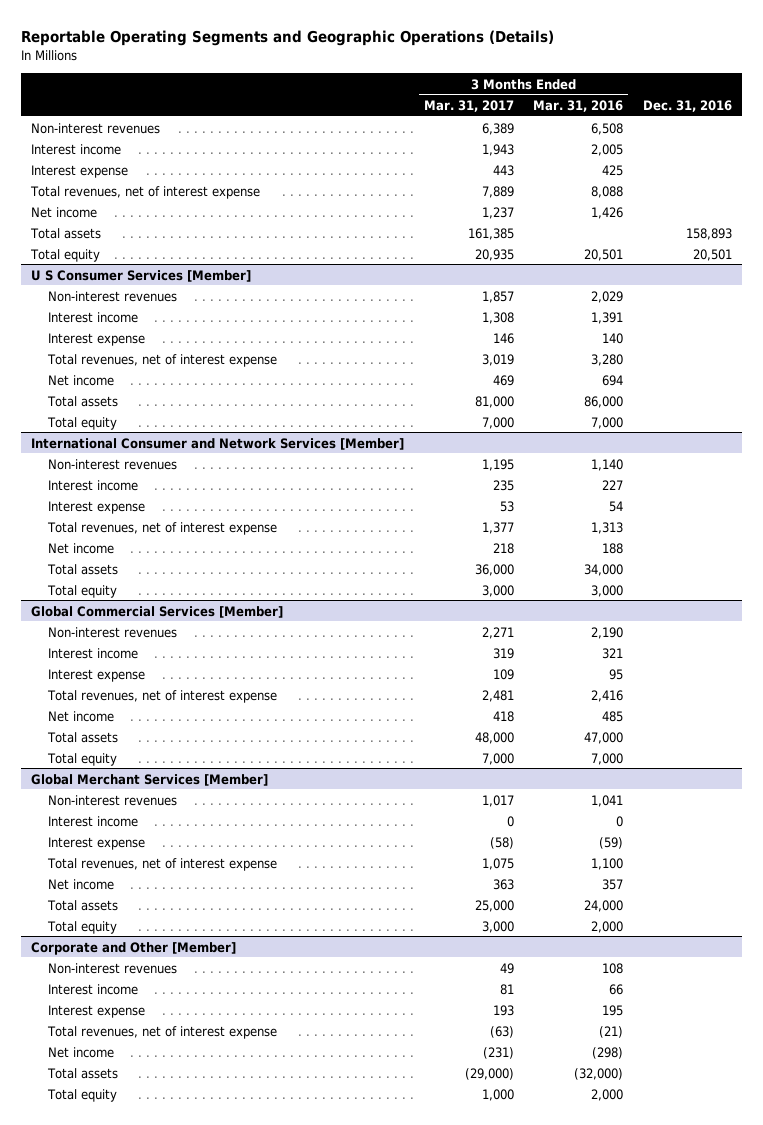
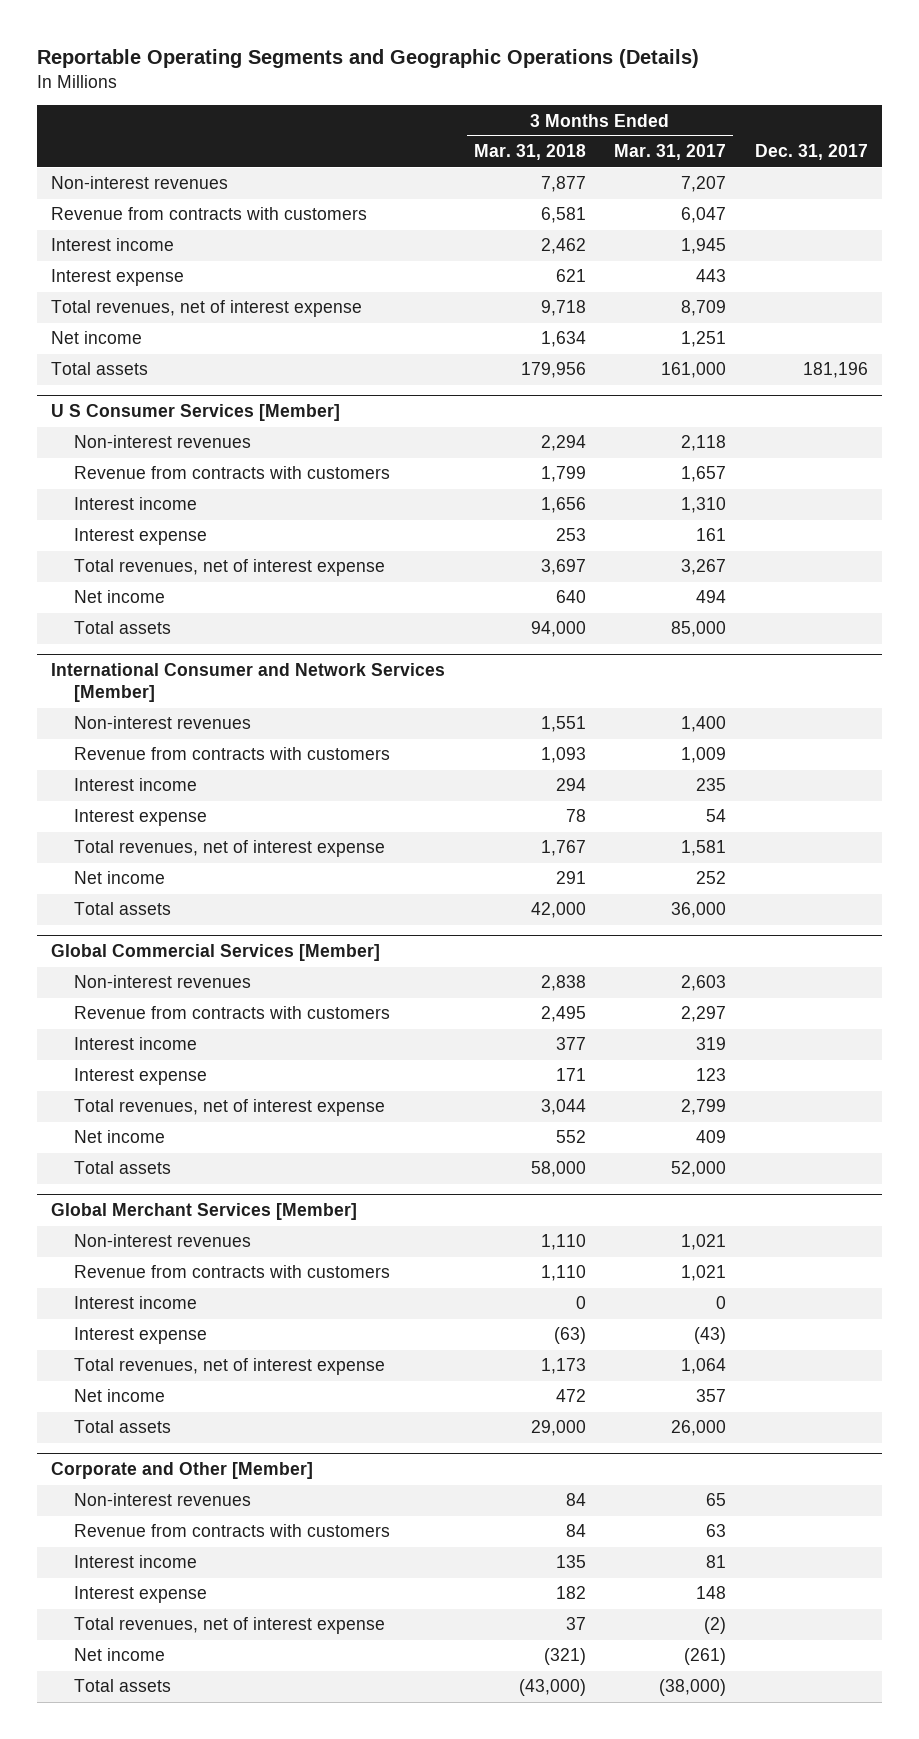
[533,100,624,113] Mar. 31, 2016 -> none
[643,100,733,113] Dec. 31, 2016 -> none
none -> [473,144,586,161] Mar. 31, 2018
none -> [754,144,868,161] Dec. 31, 2017
[481,122,514,135] 6,389 -> [681,176,727,193] 7,207
none -> [51,207,368,221] Revenue from contracts with customers
[481,143,514,156] 1,943 -> [681,238,727,255] 1,945
[30,248,101,262] Total equity -> none
[481,185,514,198] 7,889 -> [681,300,727,317] 8,709
[481,206,514,219] 1,237 -> [681,331,727,348] 1,251
[467,227,514,240] 161,385 -> [661,362,727,379] 161,000
[46,416,117,430] Total equity -> none
[481,290,514,303] 1,857 -> [681,435,727,452] 2,118
none -> [73,466,390,480] Revenue from contracts with customers
[481,311,514,324] 1,308 -> [681,497,727,514] 1,310
[492,332,514,344] 146 -> [696,528,727,542] 161
[481,353,514,366] 3,019 -> [681,559,727,576] 3,267
[492,374,514,386] 469 -> [696,590,727,604] 494
[474,395,514,408] 81,000 -> [671,621,727,638] 85,000
[481,458,514,471] 1,195 -> [681,716,727,733] 1,400
none -> [73,747,390,761] Revenue from contracts with customers
[499,500,514,512] 53 -> [706,809,727,823] 54
[481,521,514,534] 1,377 -> [681,840,727,857] 1,581
[492,542,514,554] 218 -> [696,871,727,885] 252
[46,584,117,598] Total equity -> none
[481,626,514,639] 2,271 -> [681,975,727,992] 2,603
none -> [73,1006,390,1020] Revenue from contracts with customers
[46,752,117,766] Total equity -> none
[492,668,514,680] 109 -> [696,1068,727,1082] 123
[481,689,514,702] 2,481 -> [681,1099,727,1116] 2,799
[492,710,514,722] 418 -> [696,1130,727,1144] 409
[474,731,514,744] 48,000 -> [671,1161,727,1178] 52,000
[481,794,514,807] 1,017 -> [681,1234,727,1251] 1,021
none -> [73,1265,390,1279] Revenue from contracts with customers
[46,920,117,934] Total equity -> none
[489,836,514,849] (58) -> [694,1327,727,1345] (43)
[481,857,514,870] 1,075 -> [681,1358,727,1375] 1,064
[492,878,514,890] 363 -> [696,1389,727,1403] 357
[474,899,514,912] 25,000 -> [671,1420,727,1437] 26,000
[499,962,514,974] 49 -> [706,1493,727,1507] 65
none -> [73,1524,390,1538] Revenue from contracts with customers
[46,1088,117,1102] Total equity -> none
[492,1004,514,1016] 193 -> [696,1586,727,1600] 148
[489,1025,514,1038] (63) -> [704,1617,727,1635] (2)
[482,1046,514,1059] (231) -> [684,1648,727,1666] (261)
[464,1067,514,1080] (29,000) -> [659,1679,727,1697] (38,000)

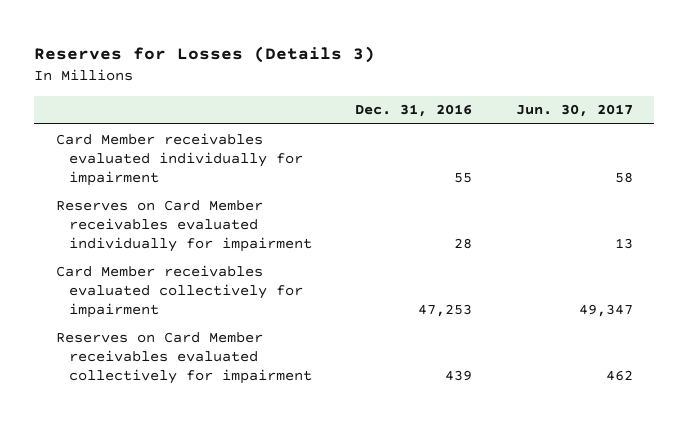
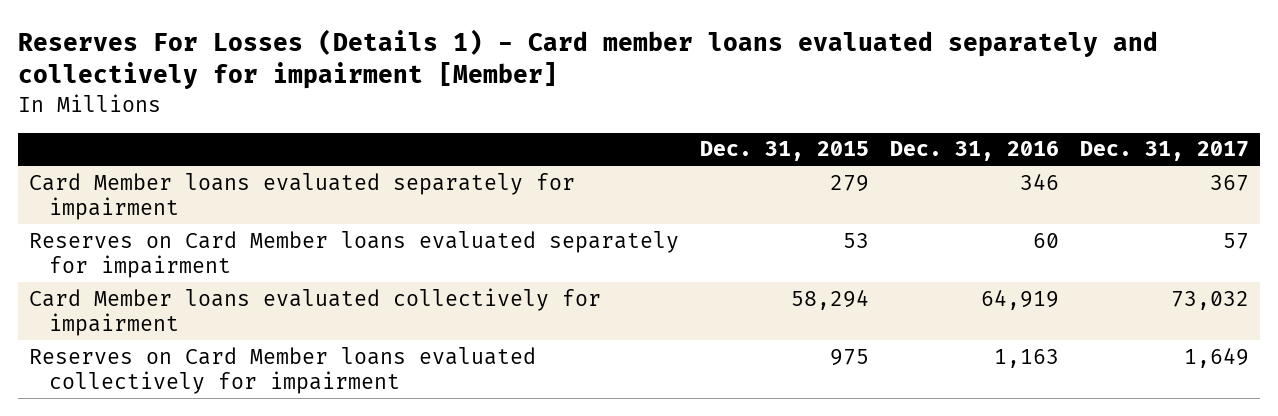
[34,45,376,63] Reserves for Losses (Details 3) -> [18,28,1159,90] Reserves For Losses (Details 1) - Card member loans evaluated separately and collectively for impairment [Member]
[515,104,633,118] Jun. 30, 2017 -> none
none -> [699,141,869,162] Dec. 31, 2015
none -> [1079,141,1249,162] Dec. 31, 2017
[56,132,303,186] Card Member receivables evaluated individually for impairment -> [28,172,575,221] Card Member loans evaluated separately for impairment
[454,172,473,183] 55 -> [1019,172,1059,190] 346
[56,199,312,252] Reserves on Card Member receivables evaluated individually for impairment -> [28,230,679,279] Reserves on Card Member loans evaluated separately for impairment
[454,237,473,249] 28 -> [1032,232,1059,248] 60
[56,264,303,318] Card Member receivables evaluated collectively for impairment -> [28,287,601,337] Card Member loans evaluated collectively for impairment
[418,303,473,317] 47,253 -> [980,288,1059,310] 64,919
[56,331,312,384] Reserves on Card Member receivables evaluated collectively for impairment -> [28,346,536,395] Reserves on Card Member loans evaluated collectively for impairment
[445,369,473,381] 439 -> [993,348,1059,368] 1,163

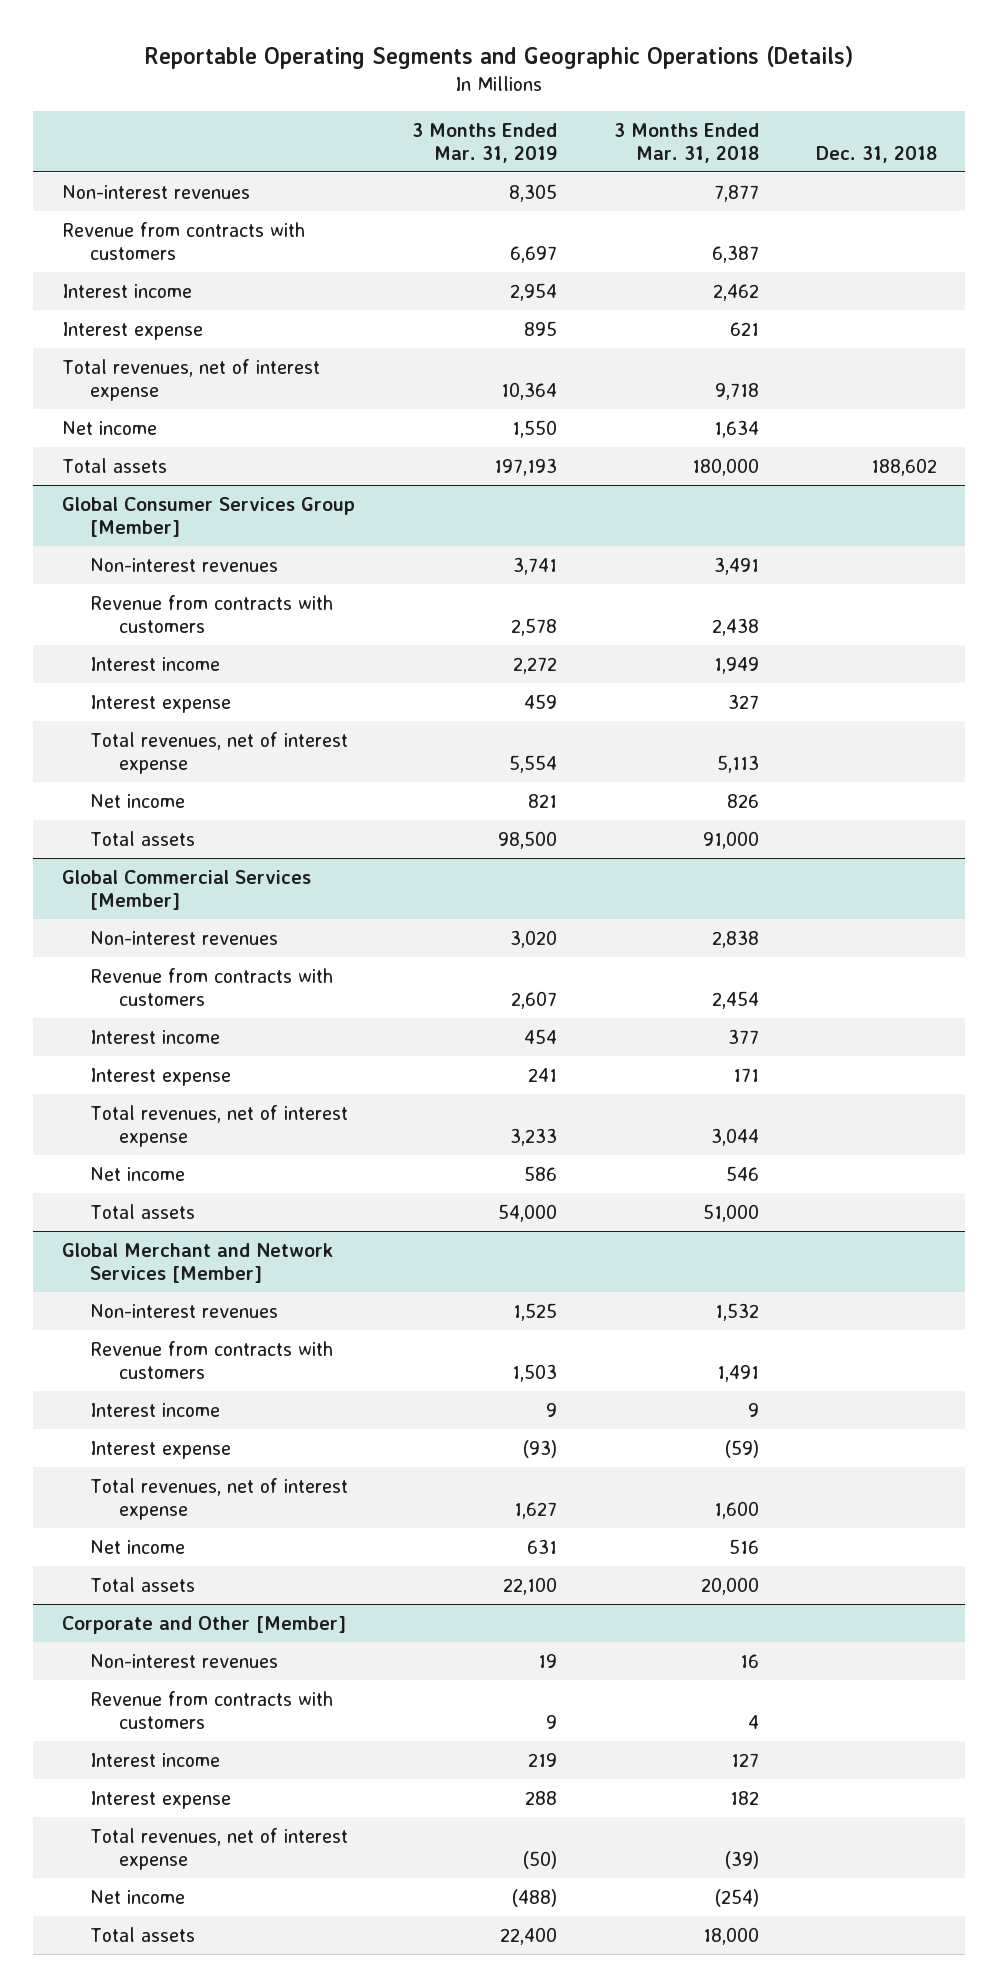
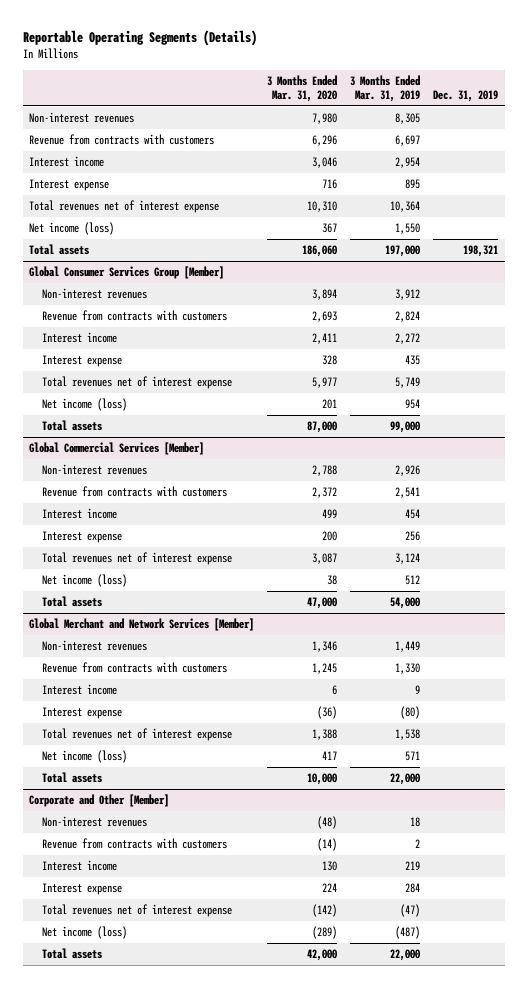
[144,46,854,70] Reportable Operating Segments and Geographic Operations (Details) -> [22,29,257,46] Reportable Operating Segments (Details)
[613,122,759,163] 3 Months Ended Mar. 31, 2018 -> none
[815,145,937,163] Dec. 31, 2018 -> none
none -> [267,74,338,103] 3 Months Ended Mar. 31, 2020
none -> [433,90,499,103] Dec. 31, 2019
[61,358,320,401] Total revenues, net of interest expense -> [29,200,220,214] Total revenues net of interest expense
[61,420,157,435] Net income -> [29,222,115,236] Net income (loss)
[493,457,557,476] 197,193 -> [385,245,421,258] 197,000
[512,556,557,575] 3,741 -> [395,289,421,301] 3,912
[510,617,557,636] 2,578 -> [395,311,421,323] 2,824
[523,693,557,709] 459 -> [405,355,421,366] 435
[90,731,349,774] Total revenues, net of interest expense -> [41,376,232,390] Total revenues net of interest expense
[508,754,557,773] 5,554 -> [395,377,421,389] 5,749
[90,793,186,808] Net income -> [41,398,127,412] Net income (loss)
[527,793,557,808] 821 -> [405,399,421,410] 954
[497,830,557,849] 98,500 -> [390,421,421,434] 99,000
[509,929,557,948] 3,020 -> [395,465,421,477] 2,926
[510,990,557,1009] 2,607 -> [395,487,421,499] 2,541
[527,1067,557,1082] 241 -> [405,531,421,542] 256
[90,1104,349,1147] Total revenues, net of interest expense -> [41,552,232,566] Total revenues net of interest expense
[509,1127,557,1146] 3,233 -> [395,553,421,565] 3,124
[90,1166,186,1181] Net income -> [41,574,127,588] Net income (loss)
[523,1165,557,1181] 586 -> [405,575,421,586] 512
[512,1302,557,1321] 1,525 -> [395,641,421,653] 1,449
[511,1363,557,1382] 1,503 -> [395,663,421,675] 1,330
[522,1439,557,1458] (93) -> [400,706,421,720] (80)
[90,1477,349,1520] Total revenues, net of interest expense -> [41,728,232,742] Total revenues net of interest expense
[513,1501,557,1519] 1,627 -> [395,729,421,741] 1,538
[90,1539,186,1554] Net income -> [41,750,127,764] Net income (loss)
[526,1538,557,1554] 631 -> [405,751,421,762] 571
[502,1576,557,1595] 22,100 -> [390,773,421,786] 22,000
[537,1653,557,1668] 19 -> [410,817,421,828] 18
[545,1714,557,1729] 9 -> [415,839,421,849] 2
[524,1790,557,1805] 288 -> [405,883,421,894] 284
[90,1827,349,1870] Total revenues, net of interest expense -> [41,904,232,918] Total revenues net of interest expense
[522,1850,557,1869] (50) -> [400,904,421,918] (47)
[90,1889,186,1904] Net income -> [41,926,127,940] Net income (loss)
[511,1888,557,1907] (488) -> [395,926,421,940] (487)
[499,1926,557,1945] 22,400 -> [390,949,421,962] 22,000

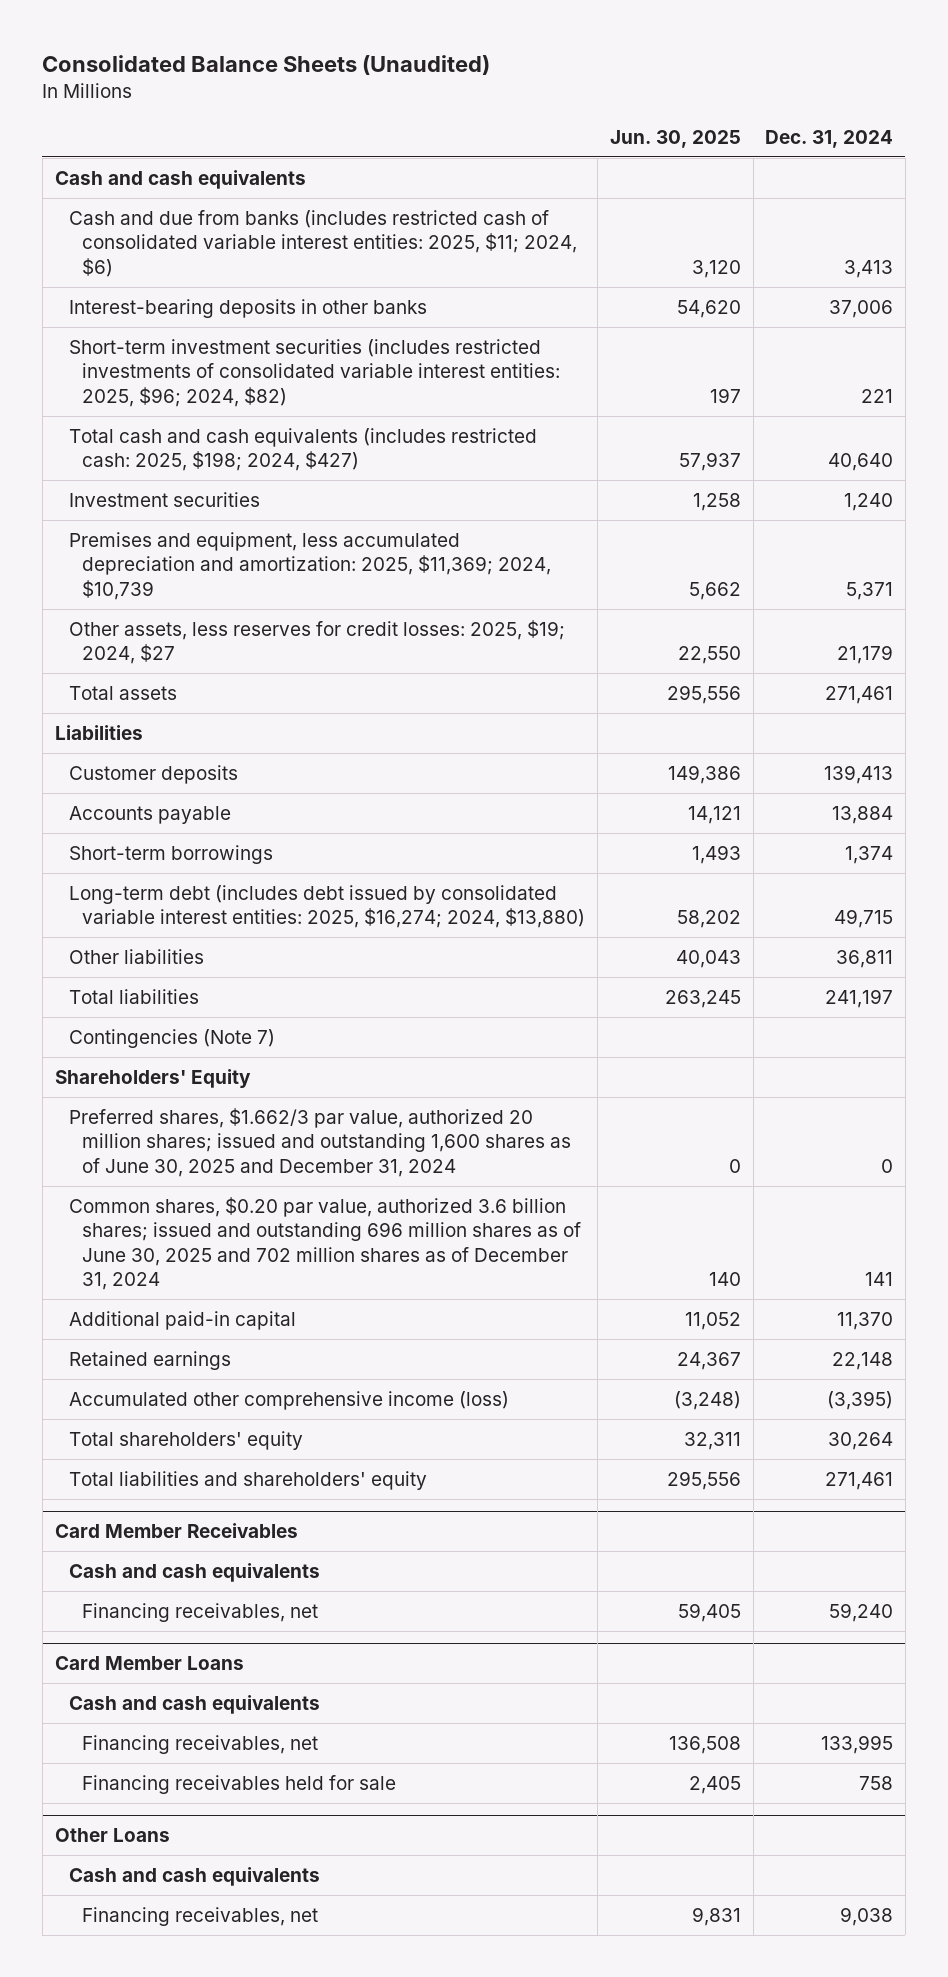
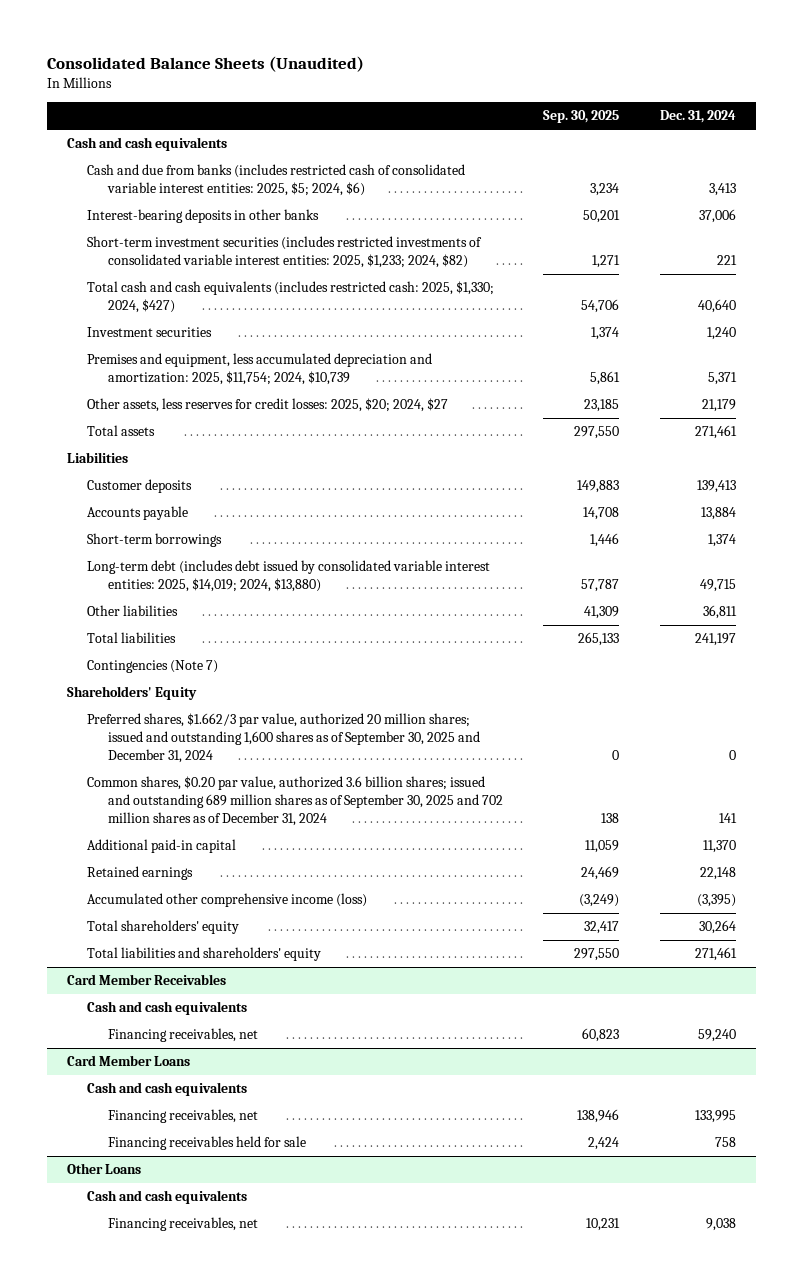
[609,129,741,148] Jun. 30, 2025 -> none
none -> [543,110,620,124] Sep. 30, 2025
[68,209,578,277] Cash and due from banks (includes restricted cash of consolidated variable interest entities: 2025, $11; 2024, $6) -> [87,164,466,197] Cash and due from banks (includes restricted cash of consolidated variable interest entities: 2025, $5; 2024, $6)
[68,338,561,407] Short-term investment securities (includes restricted investments of consolidated variable interest entities: 2025, $96; 2024, $82) -> [87,236,483,269] Short-term investment securities (includes restricted investments of consolidated variable interest entities: 2025, $1,233; 2024, $82)
[68,427,537,472] Total cash and cash equivalents (includes restricted cash: 2025, $198; 2024, $427) -> [87,281,495,314] Total cash and cash equivalents (includes restricted cash: 2025, $1,330; 2024, $427)
[68,531,552,600] Premises and equipment, less accumulated depreciation and amortization: 2025, $11,369; 2024, $10,739 -> [87,353,433,386] Premises and equipment, less accumulated depreciation and amortization: 2025, $11,754; 2024, $10,739
[68,619,565,665] Other assets, less reserves for credit losses: 2025, $19; 2024, $27 -> [87,398,449,413] Other assets, less reserves for credit losses: 2025, $20; 2024, $27
[68,884,586,929] Long-term debt (includes debt issued by consolidated variable interest entities: 2025, $16,274; 2024, $13,880) -> [87,560,491,593] Long-term debt (includes debt issued by consolidated variable interest entities: 2025, $14,019; 2024, $13,880)
[68,1107,572,1177] Preferred shares, $1.662/3 par value, authorized 20 million shares; issued and outstanding 1,600 shares as of June 30, 2025 and December 31, 2024 -> [87,713,480,764] Preferred shares, $1.662/3 par value, authorized 20 million shares; issued and outstanding 1,600 shares as of September 30, 2025 and December 31, 2024
[68,1196,582,1291] Common shares, $0.20 par value, authorized 3.6 billion shares; issued and outstanding 696 million shares as of June 30, 2025 and 702 million shares as of December 31, 2024 -> [87,776,503,827] Common shares, $0.20 par value, authorized 3.6 billion shares; issued and outstanding 689 million shares as of September 30, 2025 and 702 million shares as of December 31, 2024

